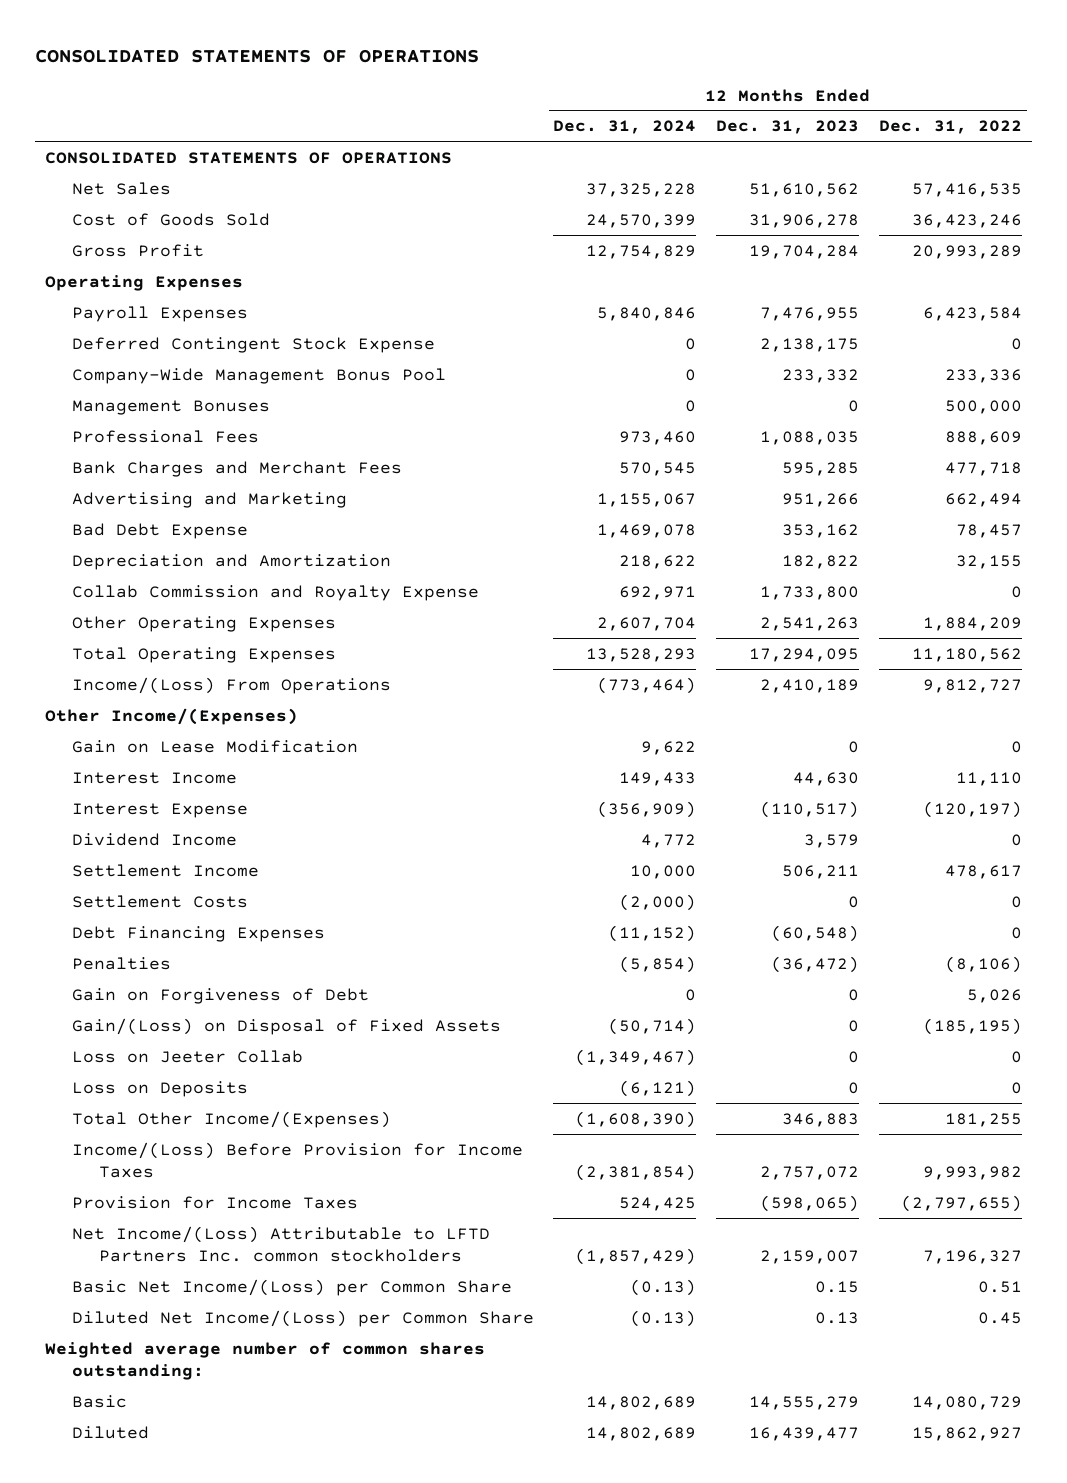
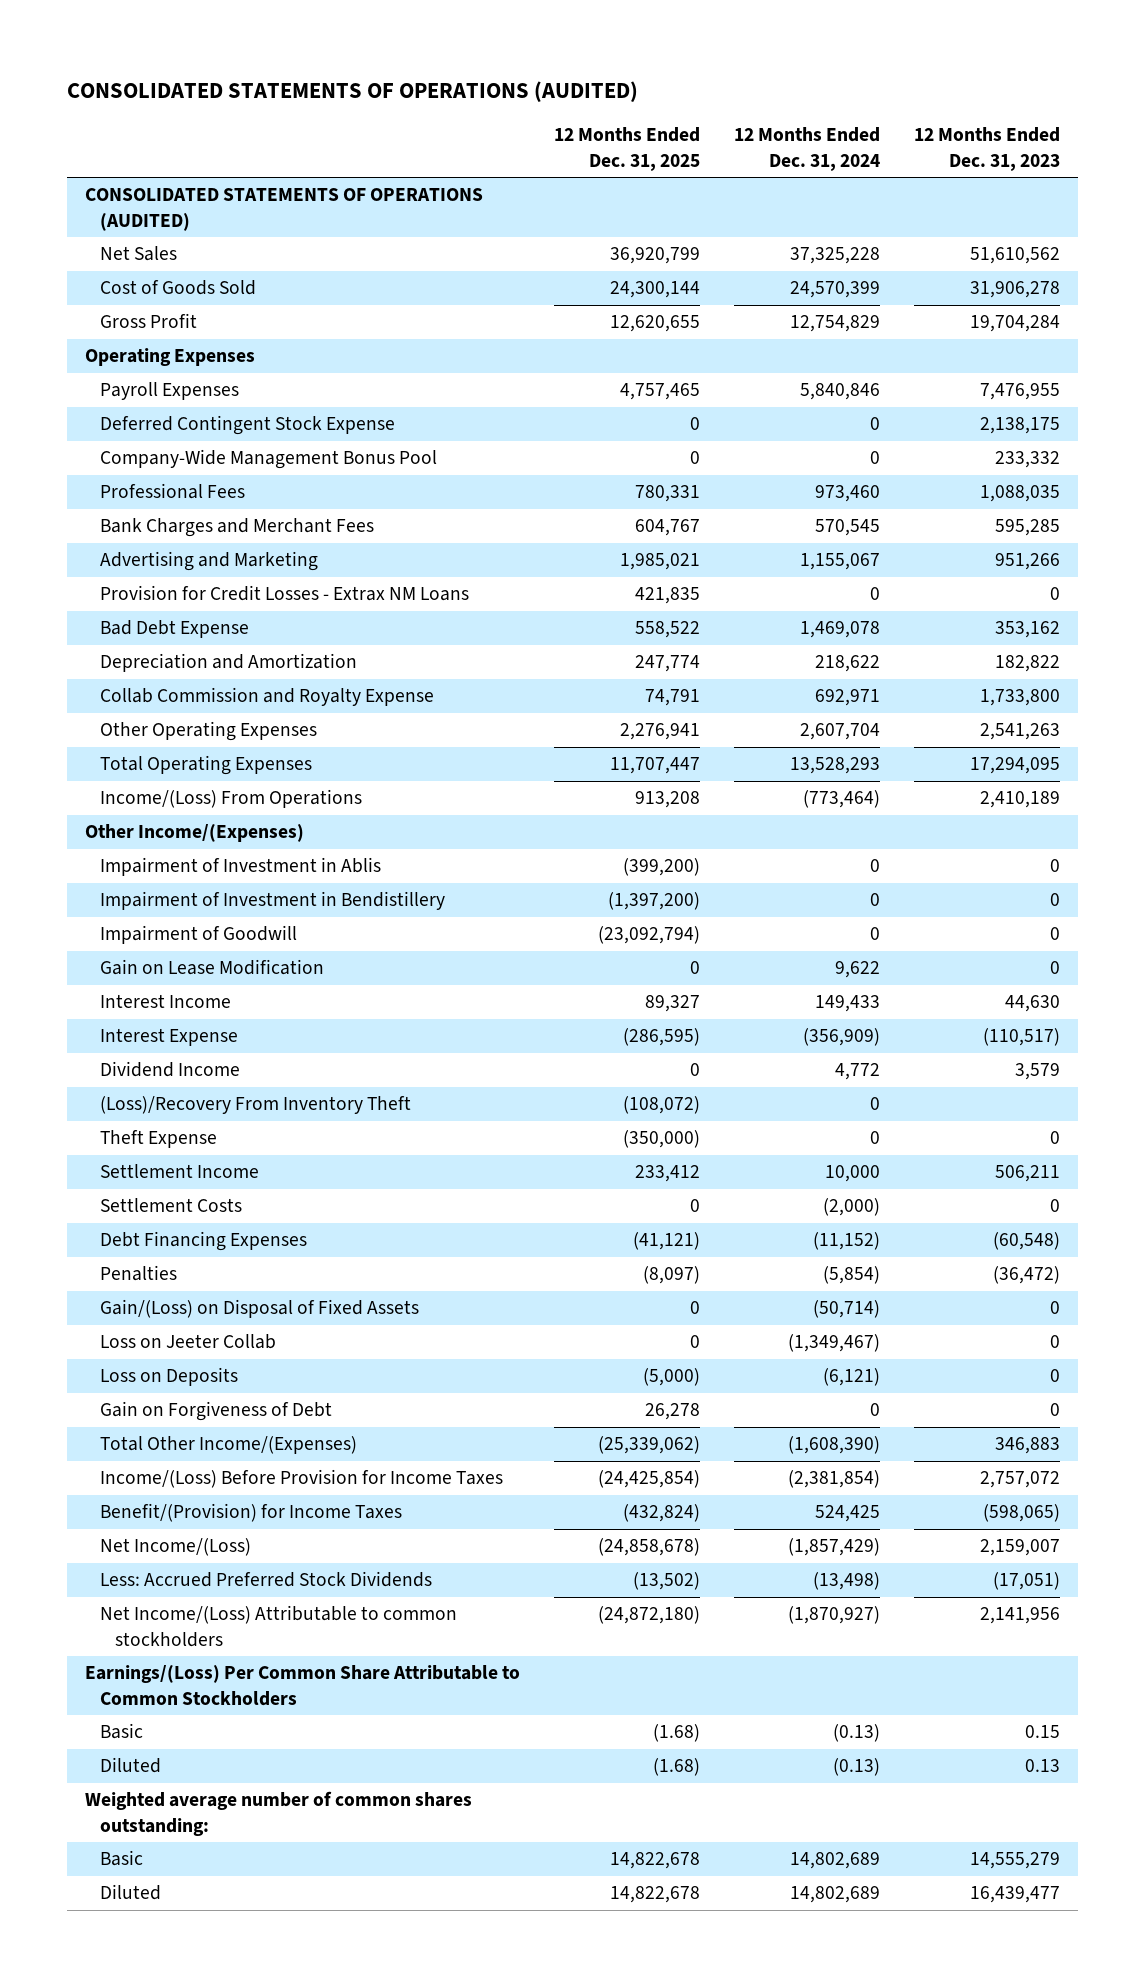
[34,49,479,64] CONSOLIDATED STATEMENTS OF OPERATIONS -> [67,80,639,102] CONSOLIDATED STATEMENTS OF OPERATIONS (AUDITED)
[879,120,1023,135] Dec. 31, 2022 -> none
none -> [553,127,700,171] 12 Months Ended Dec. 31, 2025
[44,151,452,164] CONSOLIDATED STATEMENTS OF OPERATIONS -> [84,188,483,231] CONSOLIDATED STATEMENTS OF OPERATIONS (AUDITED)
[71,399,270,415] Management Bonuses -> none
none -> [99,585,469,602] Provision for Credit Losses - Extrax NM Loans
none -> [99,857,381,877] Impairment of Investment in Ablis
none -> [99,891,445,911] Impairment of Investment in Bendistillery
none -> [99,925,297,945] Impairment of Goodwill
none -> [99,1096,411,1115] (Loss)/Recovery From Inventory Theft
none -> [99,1130,217,1149] Theft Expense
[71,987,369,1004] Gain on Forgiveness of Debt -> [99,1401,332,1422] Gain on Forgiveness of Debt
[71,1195,358,1209] Provision for Income Taxes -> [99,1503,402,1523] Benefit/(Provision) for Income Taxes
[71,1225,490,1263] Net Income/(Loss) Attributable to LFTD Partners Inc. common stockholders -> [99,1538,251,1557] Net Income/(Loss)
none -> [99,1571,432,1588] Less: Accrued Preferred Stock Dividends
none -> [99,1605,457,1647] Net Income/(Loss) Attributable to common stockholders
none -> [84,1665,520,1706] Earnings/(Loss) Per Common Share Attributable to Common Stockholders
[71,1278,512,1296] Basic Net Income/(Loss) per Common Share -> [99,1723,143,1740] Basic
[71,1309,534,1327] Diluted Net Income/(Loss) per Common Share -> [99,1757,161,1774] Diluted

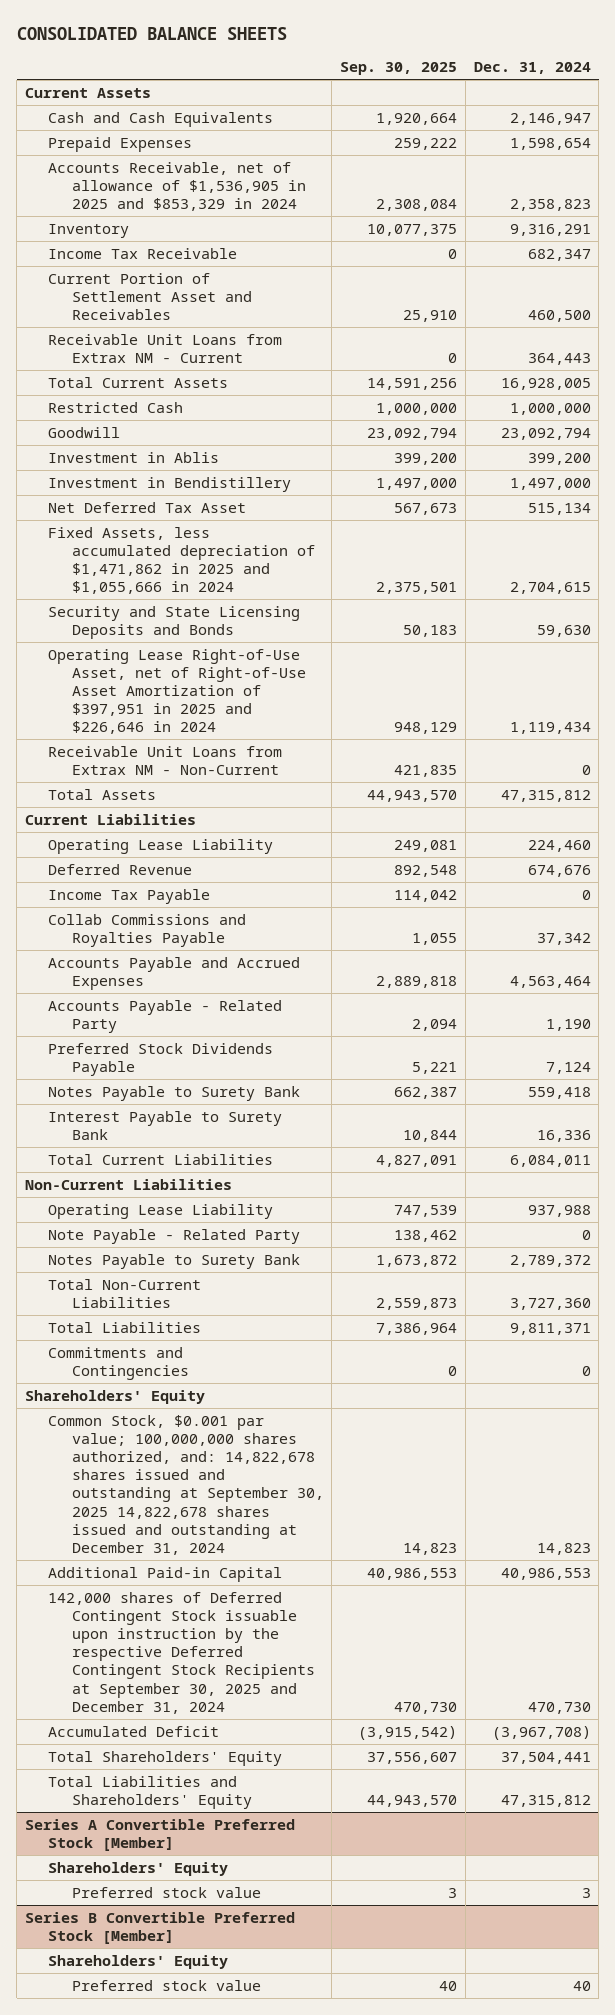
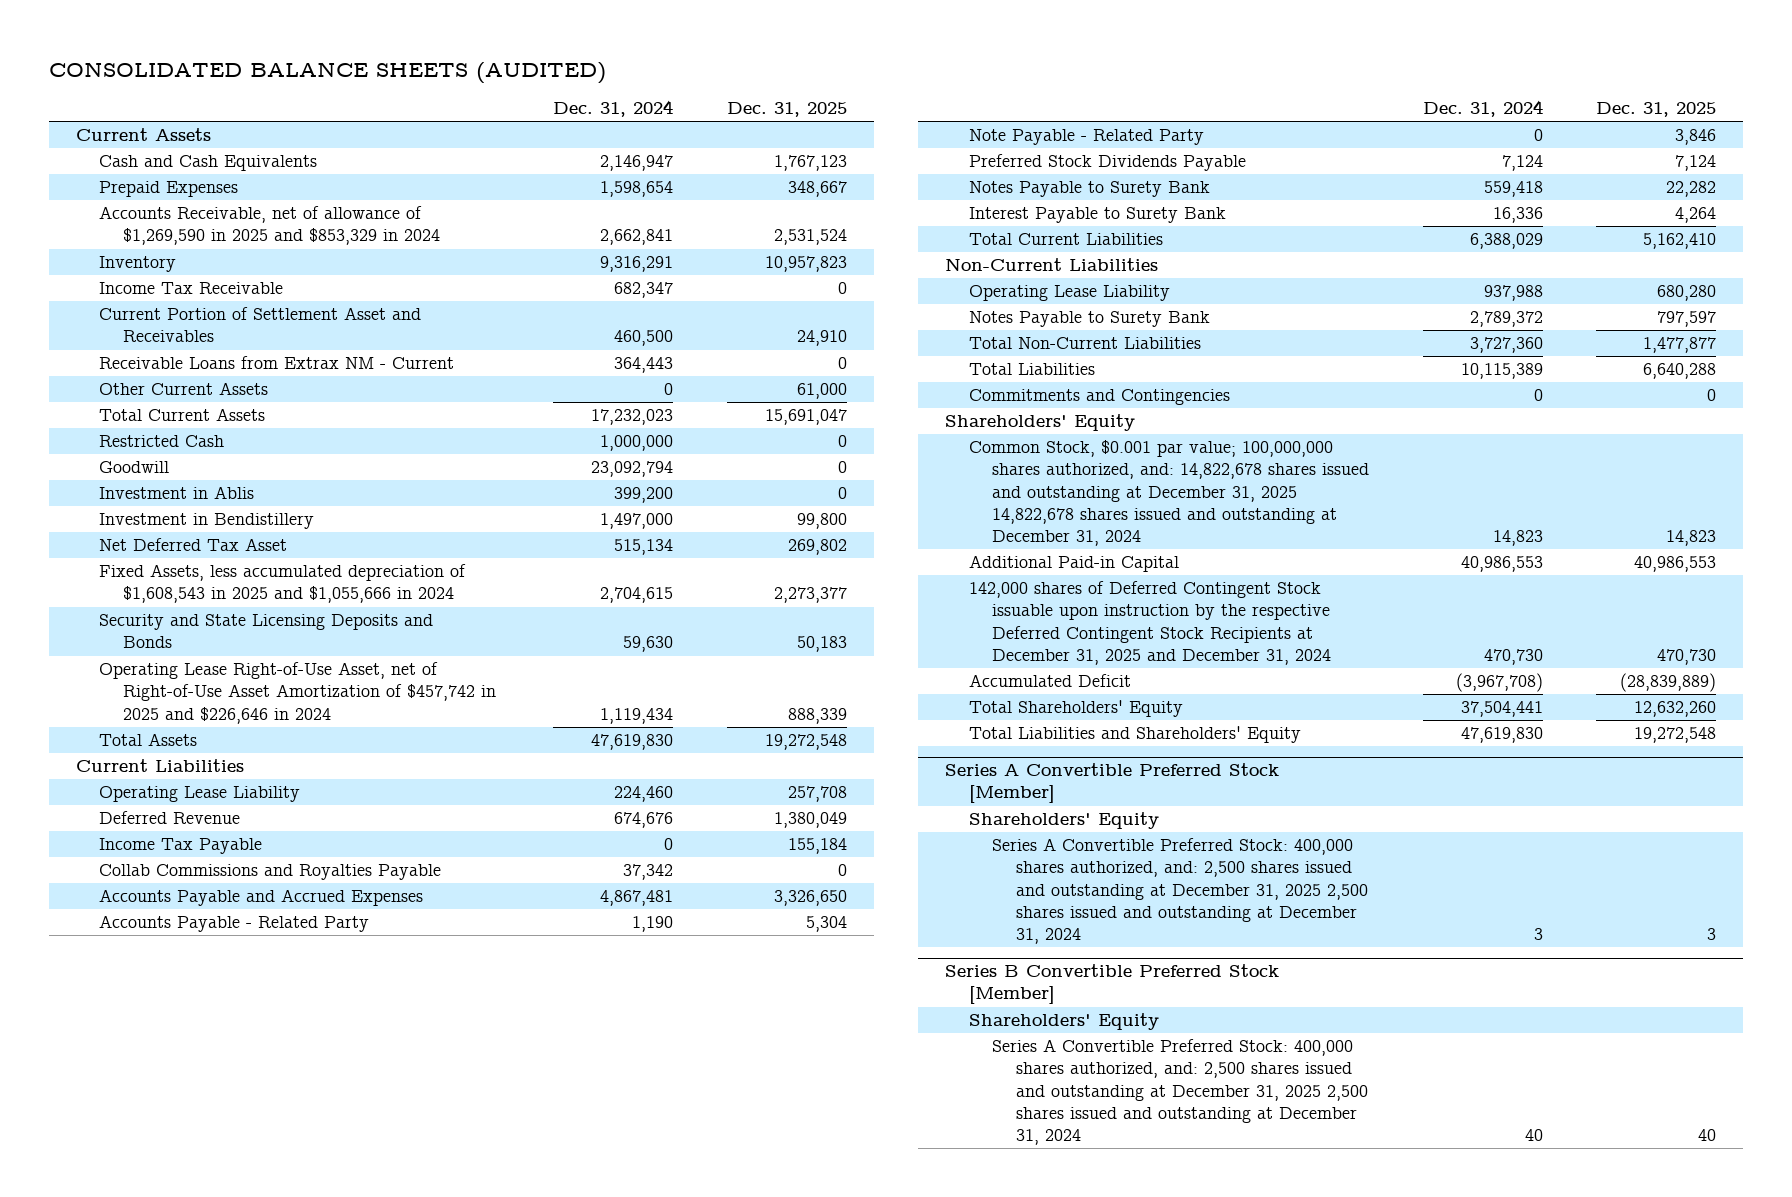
[16,26,287,40] CONSOLIDATED BALANCE SHEETS -> [48,61,606,84] CONSOLIDATED BALANCE SHEETS (AUDITED)
[340,62,458,76] Sep. 30, 2025 -> none
none -> [726,102,847,118] Dec. 31, 2025
[48,161,306,212] Accounts Receivable, net of allowance of $1,536,905 in 2025 and $853,329 in 2024 -> [99,206,440,246] Accounts Receivable, net of allowance of $1,269,590 in 2025 and $853,329 in 2024
[509,199,591,212] 2,358,823 -> [600,229,674,246] 2,662,841
[48,333,283,363] Receivable Unit Loans from Extrax NM - Current -> [99,356,455,370] Receivable Loans from Extrax NM - Current
none -> [99,382,269,396] Other Current Assets
[500,377,591,390] 16,928,005 -> [591,409,674,426] 17,232,023
[48,526,315,595] Fixed Assets, less accumulated depreciation of $1,471,862 in 2025 and $1,055,666 in 2024 -> [99,564,467,604] Fixed Assets, less accumulated depreciation of $1,608,543 in 2025 and $1,055,666 in 2024
[48,745,283,775] Receivable Unit Loans from Extrax NM - Non-Current -> none
[48,648,306,735] Operating Lease Right-of-Use Asset, net of Right-of-Use Asset Amortization of $397,951 in 2025 and $226,646 in 2024 -> [99,662,496,724] Operating Lease Right-of-Use Asset, net of Right-of-Use Asset Amortization of $457,742 in 2025 and $226,646 in 2024
[500,789,591,802] 47,315,812 -> [591,734,674,751] 47,619,830
[509,975,591,988] 4,563,464 -> [600,890,674,907] 4,867,481
[48,1228,301,1244] Note Payable - Related Party -> [968,129,1204,146] Note Payable - Related Party
[509,1154,591,1167] 6,084,011 -> [1469,233,1543,250] 6,388,029
[509,1322,591,1335] 9,811,371 -> [1460,363,1543,380] 10,115,389
[48,1414,324,1556] Common Stock, $0.001 par value; 100,000,000 shares authorized, and: 14,822,678 shares issued and outstanding at September 30, 2025 14,822,678 shares issued and outstanding at December 31, 2024 -> [968,440,1370,546] Common Stock, $0.001 par value; 100,000,000 shares authorized, and: 14,822,678 shares issued and outstanding at December 31, 2025 14,822,678 shares issued and outstanding at December 31, 2024
[48,1591,315,1714] 142,000 shares of Deferred Contingent Stock issuable upon instruction by the respective Deferred Contingent Stock Recipients at September 30, 2025 and December 31, 2024 -> [968,581,1332,665] 142,000 shares of Deferred Contingent Stock issuable upon instruction by the respective Deferred Contingent Stock Recipients at December 31, 2025 and December 31, 2024
[500,1794,591,1807] 47,315,812 -> [1460,727,1543,744] 47,619,830
[71,1886,261,1898] Preferred stock value -> [992,838,1368,944] Series A Convertible Preferred Stock: 400,000 shares authorized, and: 2,500 shares issued and outstanding at December 31, 2025 2,500 shares issued and outstanding at December 31, 2024
[71,1979,261,1991] Preferred stock value -> [992,1039,1368,1145] Series A Convertible Preferred Stock: 400,000 shares authorized, and: 2,500 shares issued and outstanding at December 31, 2025 2,500 shares issued and outstanding at December 31, 2024

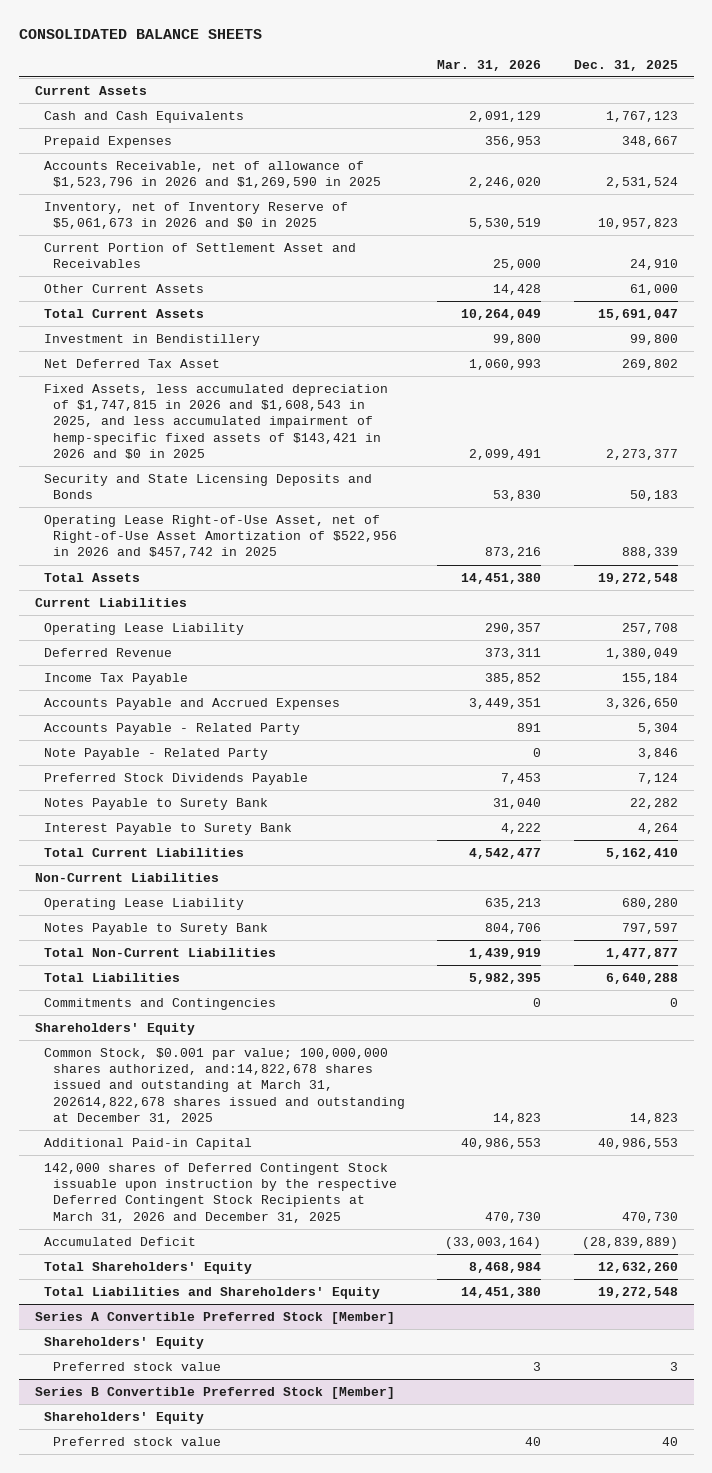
[48,61,606,84] CONSOLIDATED BALANCE SHEETS (AUDITED) -> [18,28,262,39] CONSOLIDATED BALANCE SHEETS
[553,100,674,118] Dec. 31, 2024 -> none
none -> [437,59,542,71] Mar. 31, 2026
[99,282,284,295] Income Tax Receivable -> none
[99,206,440,246] Accounts Receivable, net of allowance of $1,269,590 in 2025 and $853,329 in 2024 -> [43,160,382,189] Accounts Receivable, net of allowance of $1,523,796 in 2026 and $1,269,590 in 2025
[99,256,177,273] Inventory -> [43,201,348,230] Inventory, net of Inventory Reserve of $5,061,673 in 2026 and $0 in 2025
[99,356,455,370] Receivable Loans from Extrax NM - Current -> none
[99,435,225,448] Restricted Cash -> none
[99,461,170,474] Goodwill -> none
[99,486,255,500] Investment in Ablis -> none
[99,564,467,604] Fixed Assets, less accumulated depreciation of $1,608,543 in 2025 and $1,055,666 in 2024 -> [43,383,388,459] Fixed Assets, less accumulated depreciation of $1,747,815 in 2026 and $1,608,543 in 2025, and less accumulated impairment of hemp-specific fixed assets of $143,421 in 2026 and $0 in 2025
[99,662,496,724] Operating Lease Right-of-Use Asset, net of Right-of-Use Asset Amortization of $457,742 in 2025 and $226,646 in 2024 -> [43,514,398,559] Operating Lease Right-of-Use Asset, net of Right-of-Use Asset Amortization of $522,956 in 2026 and $457,742 in 2025
[99,864,442,881] Collab Commissions and Royalties Payable -> none
[968,440,1370,546] Common Stock, $0.001 par value; 100,000,000 shares authorized, and: 14,822,678 shares issued and outstanding at December 31, 2025 14,822,678 shares issued and outstanding at December 31, 2024 -> [43,1047,406,1124] Common Stock, $0.001 par value; 100,000,000 shares authorized, and:14,822,678 shares issued and outstanding at March 31, 202614,822,678 shares issued and outstanding at December 31, 2025
[968,581,1332,665] 142,000 shares of Deferred Contingent Stock issuable upon instruction by the respective Deferred Contingent Stock Recipients at December 31, 2025 and December 31, 2024 -> [43,1162,398,1223] 142,000 shares of Deferred Contingent Stock issuable upon instruction by the respective Deferred Contingent Stock Recipients at March 31, 2026 and December 31, 2025
[992,838,1368,944] Series A Convertible Preferred Stock: 400,000 shares authorized, and: 2,500 shares issued and outstanding at December 31, 2025 2,500 shares issued and outstanding at December 31, 2024 -> [53,1361,222,1371] Preferred stock value
[992,1039,1368,1145] Series A Convertible Preferred Stock: 400,000 shares authorized, and: 2,500 shares issued and outstanding at December 31, 2025 2,500 shares issued and outstanding at December 31, 2024 -> [53,1436,222,1446] Preferred stock value

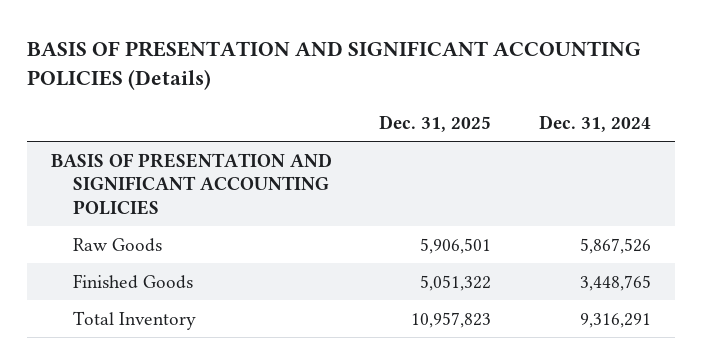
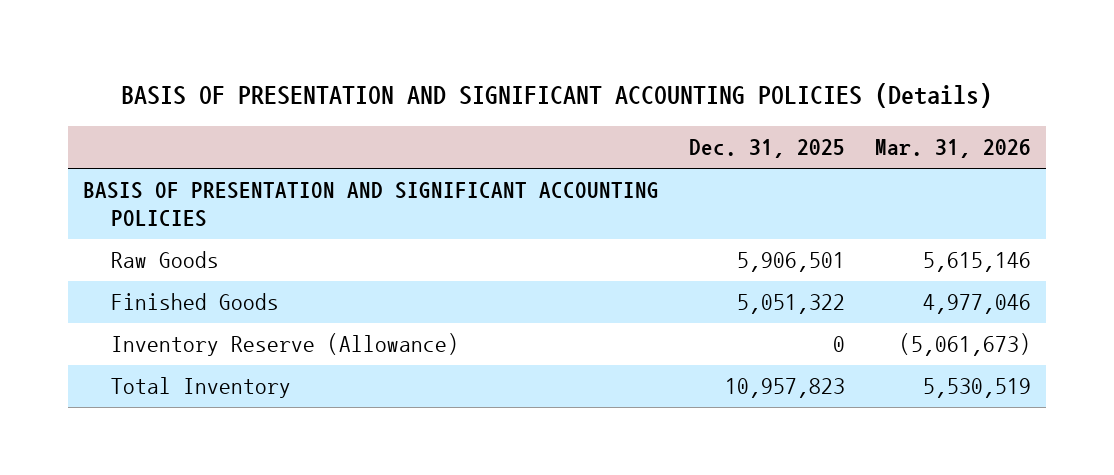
[539,114,652,132] Dec. 31, 2024 -> none
none -> [874,139,1031,159] Mar. 31, 2026
none -> [111,333,460,357] Inventory Reserve (Allowance)

